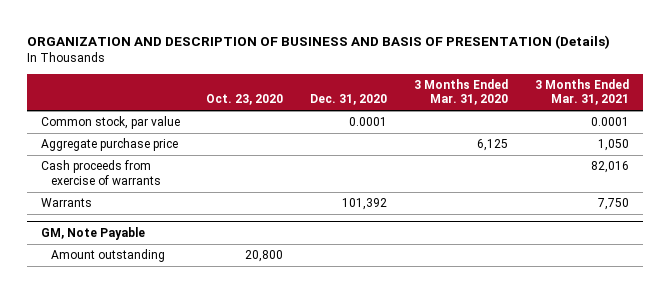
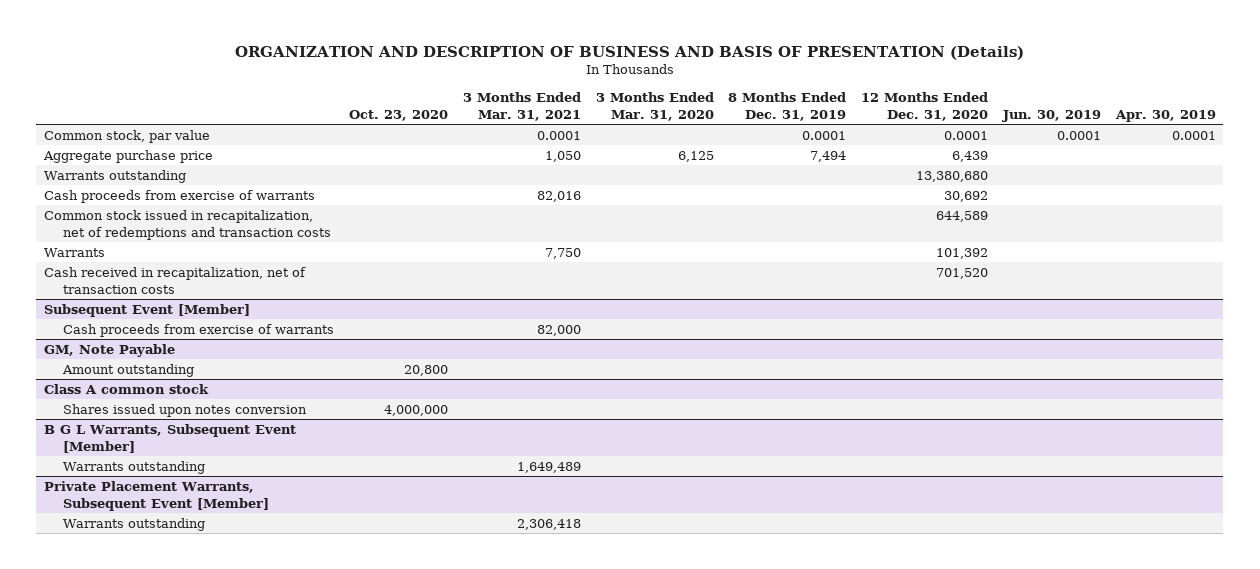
[310,94,388,106] Dec. 31, 2020 -> none
none -> [728,92,847,121] 8 Months Ended Dec. 31, 2019
none -> [861,92,989,121] 12 Months Ended Dec. 31, 2020
none -> [1002,109,1102,122] Jun. 30, 2019
none -> [1114,109,1216,122] Apr. 30, 2019
none -> [43,169,186,183] Warrants outstanding
none -> [43,209,332,240] Common stock issued in recapitalization, net of redemptions and transaction costs
none -> [43,266,306,294] Cash received in recapitalization, net of transaction costs
none -> [43,303,250,317] Subsequent Event [Member]
none -> [63,323,335,337] Cash proceeds from exercise of warrants
none -> [43,383,209,394] Class A common stock
none -> [63,403,308,417] Shares issued upon notes conversion
none -> [43,423,296,453] B G L Warrants, Subsequent Event [Member]
none -> [63,460,206,474] Warrants outstanding
none -> [43,480,270,511] Private Placement Warrants, Subsequent Event [Member]
none -> [63,517,206,531] Warrants outstanding

